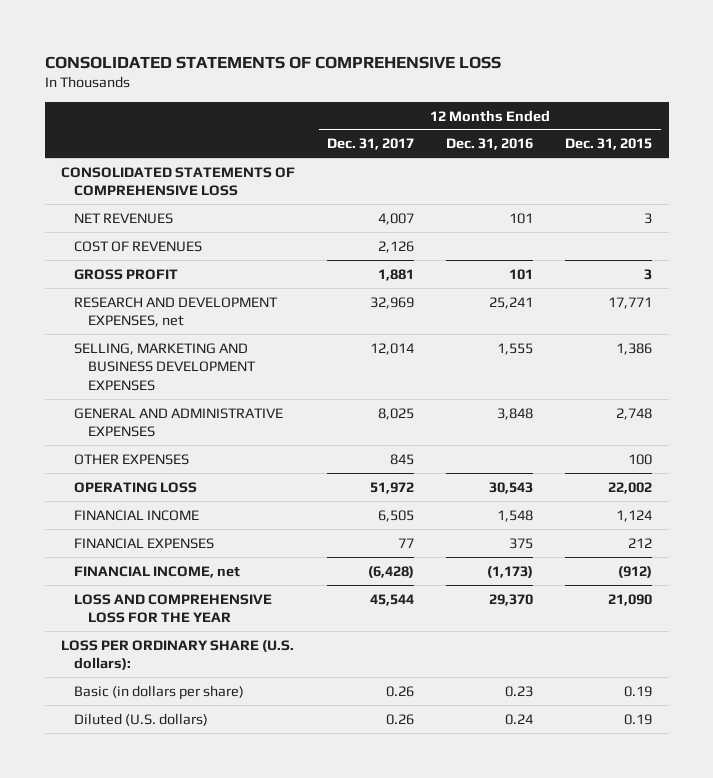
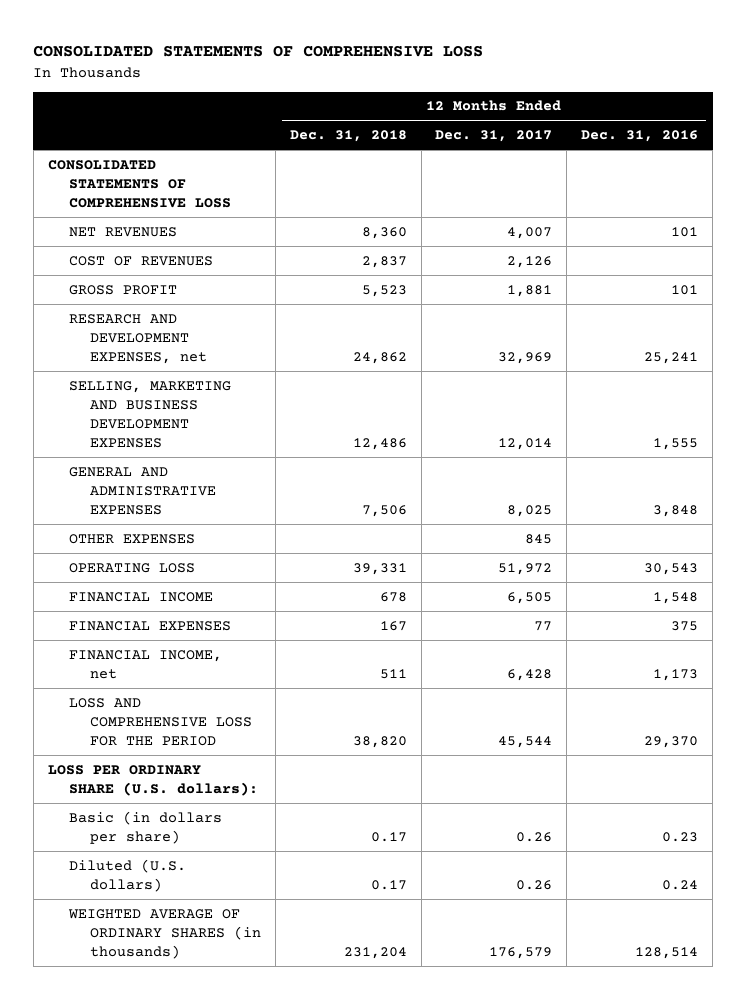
[565,138,653,151] Dec. 31, 2015 -> none
none -> [289,130,407,143] Dec. 31, 2018
[368,565,415,578] (6,428) -> [507,668,553,681] 6,428
[487,565,534,578] (1,173) -> [653,668,699,681] 1,173
[74,593,273,624] LOSS AND COMPREHENSIVE LOSS FOR THE YEAR -> [68,697,252,746] LOSS AND COMPREHENSIVE LOSS FOR THE PERIOD
none -> [67,908,261,959] WEIGHTED AVERAGE OF ORDINARY SHARES (in thousands)

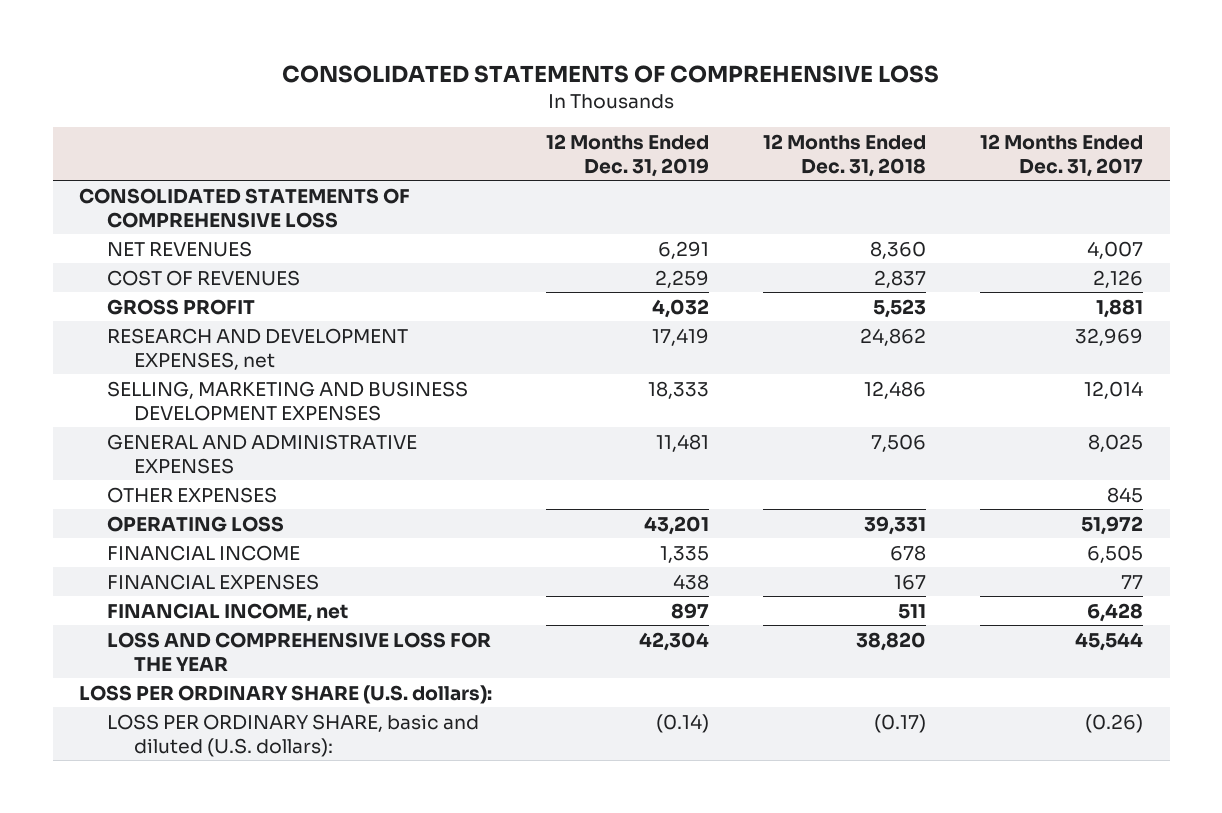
[581,130,699,143] Dec. 31, 2016 -> none
none -> [546,133,710,177] 12 Months Ended Dec. 31, 2019
[68,697,252,746] LOSS AND COMPREHENSIVE LOSS FOR THE PERIOD -> [106,631,491,671] LOSS AND COMPREHENSIVE LOSS FOR THE YEAR
[68,810,222,844] Basic (in dollars per share) -> none
[68,858,186,892] Diluted (U.S. dollars) -> none
[67,908,261,959] WEIGHTED AVERAGE OF ORDINARY SHARES (in thousands) -> none
none -> [106,713,479,757] LOSS PER ORDINARY SHARE, basic and diluted (U.S. dollars):

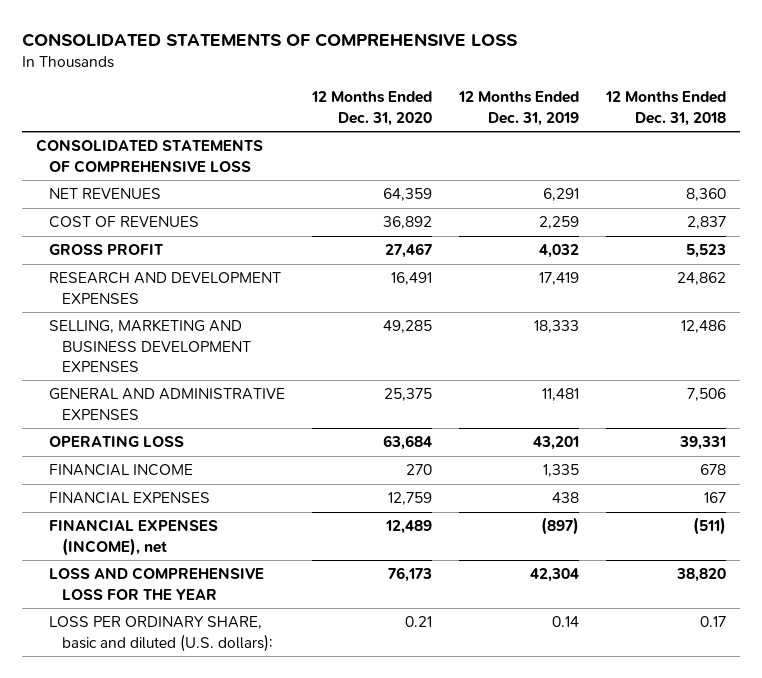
[979,133,1143,177] 12 Months Ended Dec. 31, 2017 -> none
none -> [310,91,432,126] 12 Months Ended Dec. 31, 2020
[106,327,408,370] RESEARCH AND DEVELOPMENT EXPENSES, net -> [48,272,281,304] RESEARCH AND DEVELOPMENT EXPENSES
[106,486,277,503] OTHER EXPENSES -> none
[106,602,348,622] FINANCIAL INCOME, net -> [48,519,218,556] FINANCIAL EXPENSES (INCOME), net
[671,602,710,619] 897 -> [540,517,579,536] (897)
[898,603,927,619] 511 -> [693,517,727,536] (511)
[79,684,493,704] LOSS PER ORDINARY SHARE (U.S. dollars): -> none
[656,713,710,733] (0.14) -> [551,616,579,628] 0.14
[874,713,927,733] (0.17) -> [700,616,727,628] 0.17

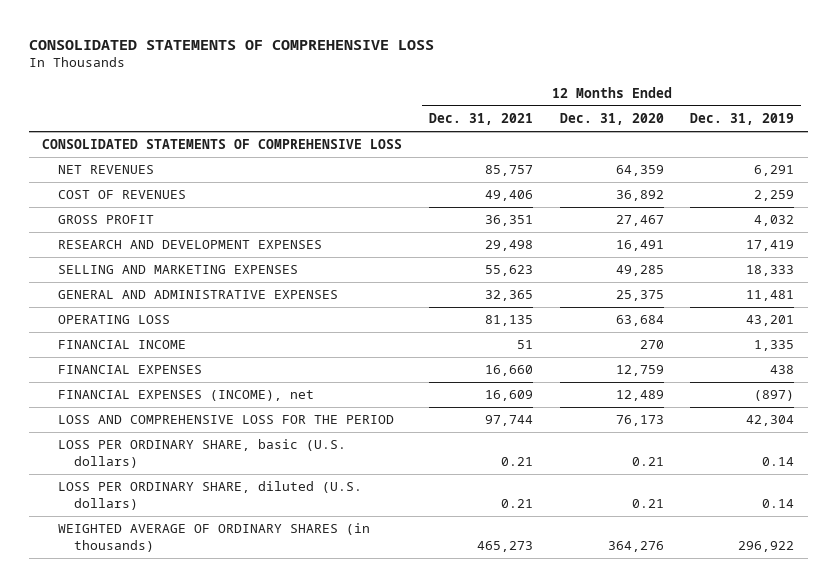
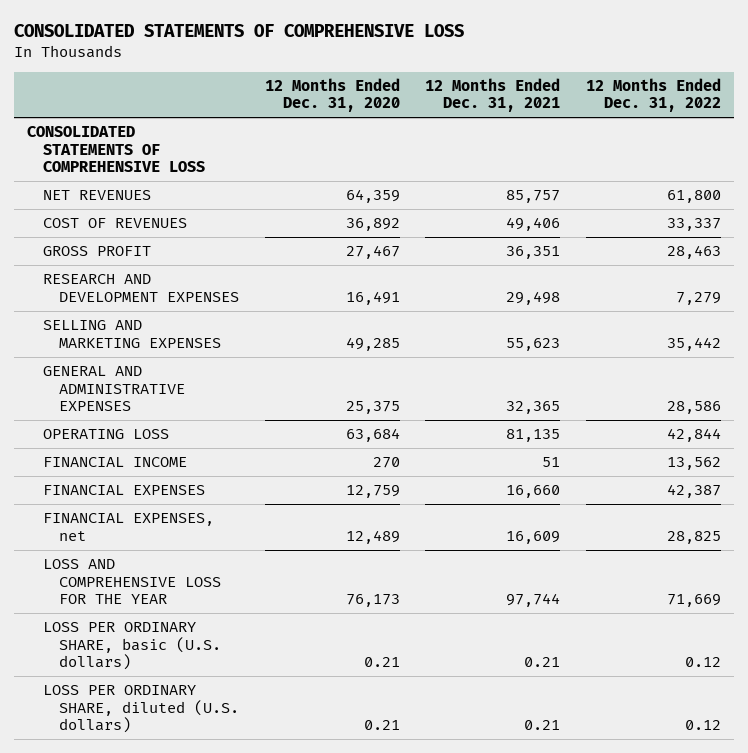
[690,113,795,126] Dec. 31, 2019 -> none
none -> [586,77,722,113] 12 Months Ended Dec. 31, 2022
[58,390,315,402] FINANCIAL EXPENSES (INCOME), net -> [42,513,214,541] FINANCIAL EXPENSES, net
[58,415,395,425] LOSS AND COMPREHENSIVE LOSS FOR THE PERIOD -> [42,559,221,605] LOSS AND COMPREHENSIVE LOSS FOR THE YEAR
[58,523,371,553] WEIGHTED AVERAGE OF ORDINARY SHARES (in thousands) -> none

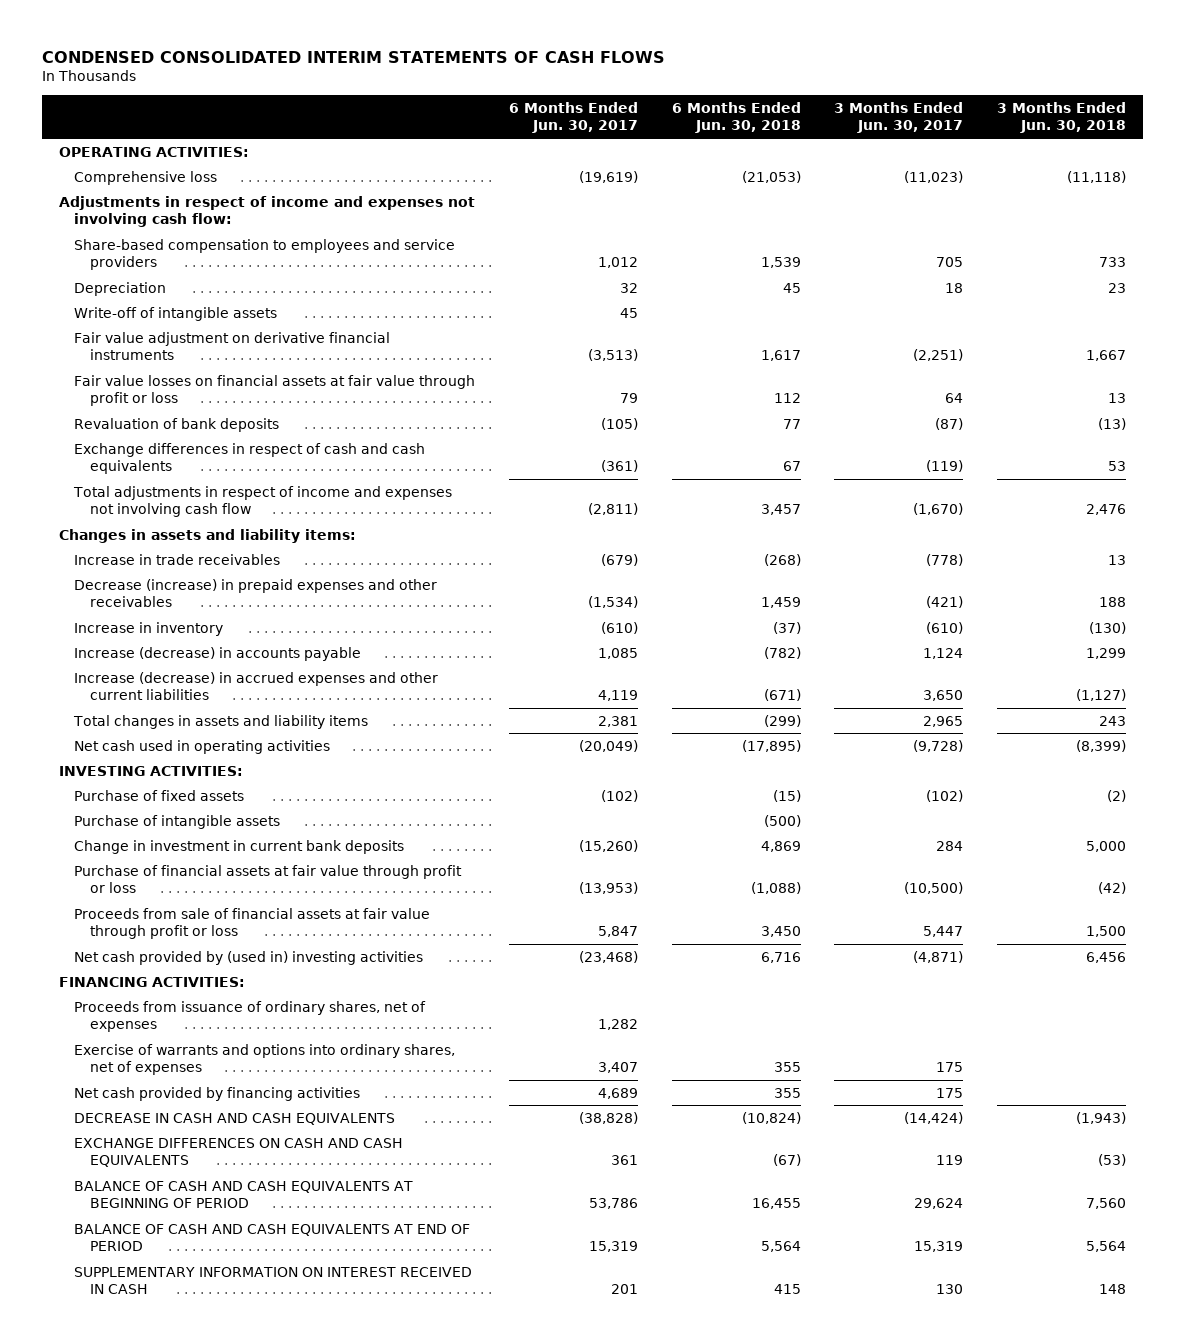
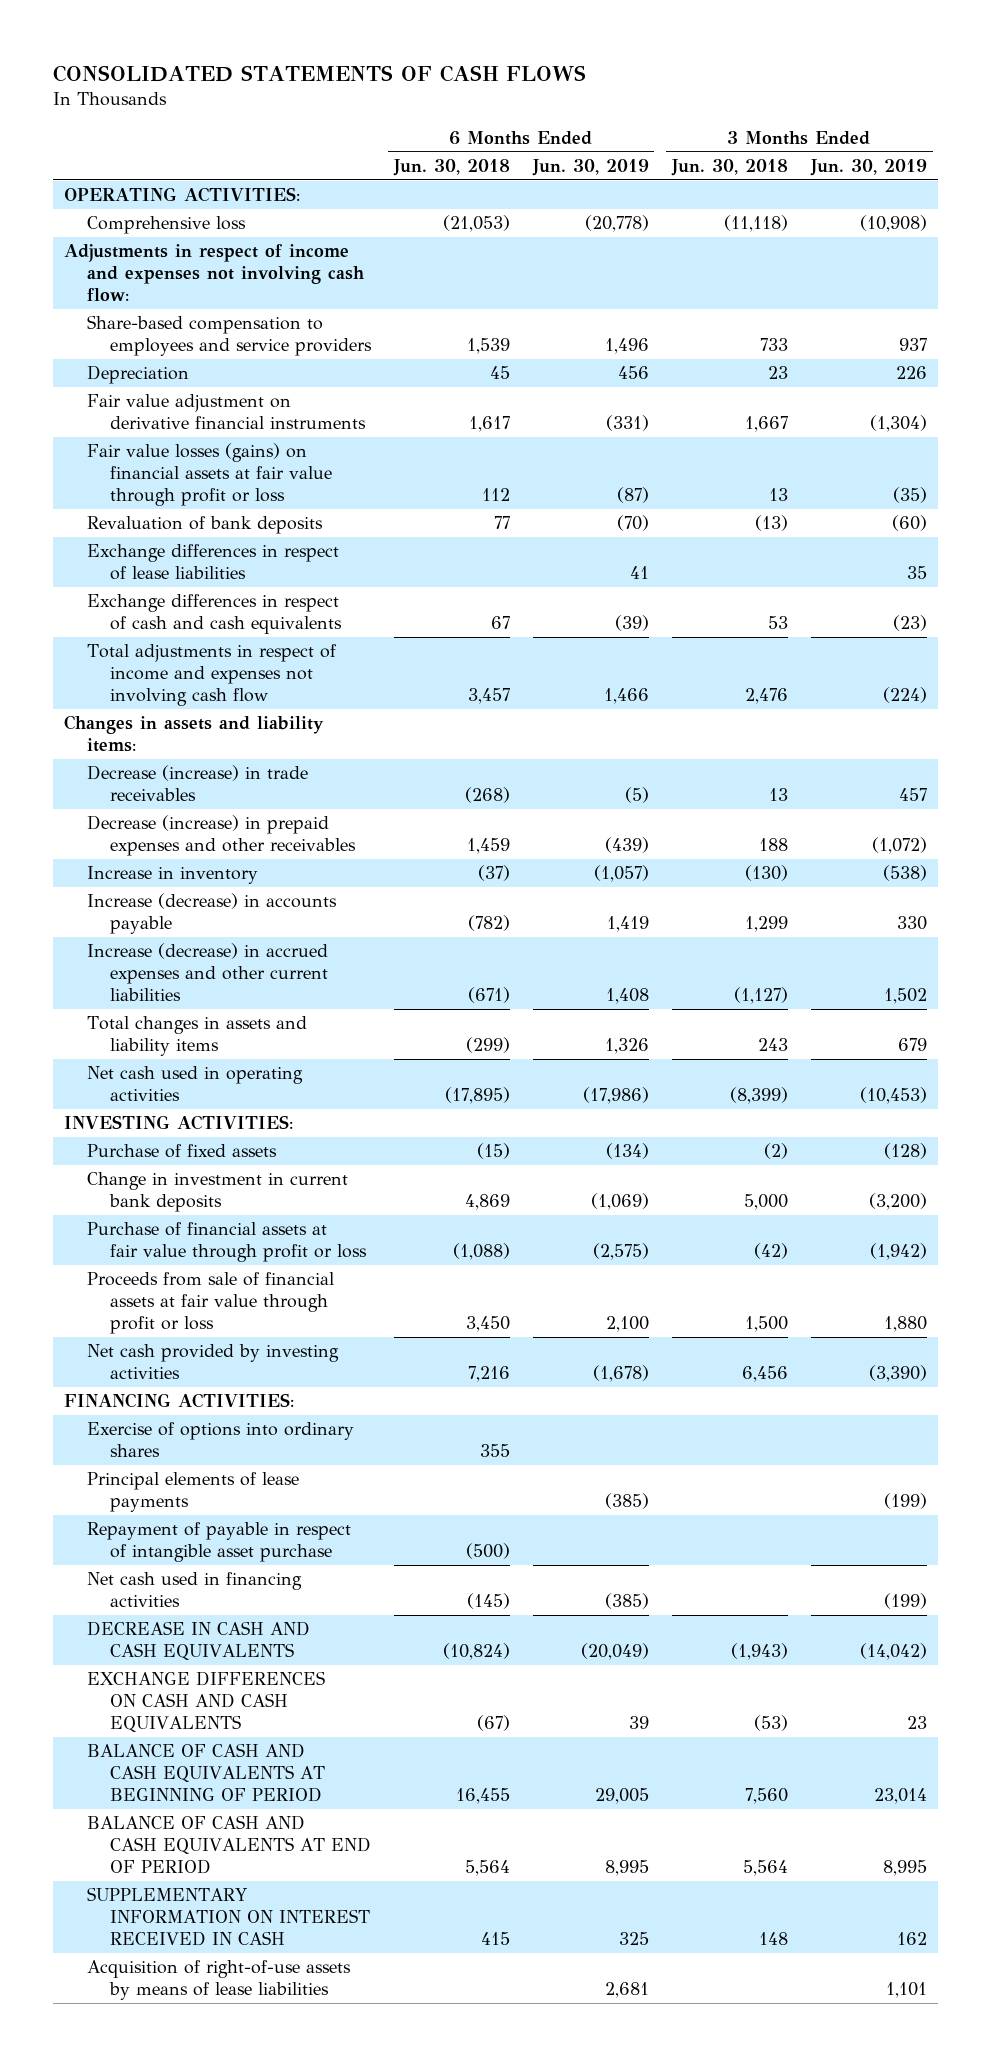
[41,51,665,64] CONDENSED CONSOLIDATED INTERIM STATEMENTS OF CASH FLOWS -> [52,64,586,82] CONSOLIDATED STATEMENTS OF CASH FLOWS
[509,101,639,134] 6 Months Ended Jun. 30, 2017 -> none
[834,101,964,134] 3 Months Ended Jun. 30, 2017 -> none
none -> [531,158,649,176] Jun. 30, 2019
none -> [809,158,927,176] Jun. 30, 2019
[74,306,278,321] Write-off of intangible assets -> none
[74,374,476,407] Fair value losses on financial assets at fair value through profit or loss -> [86,443,332,507] Fair value losses (gains) on financial assets at fair value through profit or loss
none -> [86,544,339,581] Exchange differences in respect of lease liabilities
[74,553,281,565] Increase in trade receivables -> [86,765,308,802] Decrease (increase) in trade receivables
[74,814,281,829] Purchase of intangible assets -> none
[74,950,424,965] Net cash provided by (used in) investing activities -> [86,1344,339,1380] Net cash provided by investing activities
[760,951,801,963] 6,716 -> [467,1366,510,1383] 7,216
[74,1000,427,1033] Proceeds from issuance of ordinary shares, net of expenses -> none
[74,1043,456,1076] Exercise of warrants and options into ordinary shares, net of expenses -> [86,1422,354,1458] Exercise of options into ordinary shares
none -> [86,1472,299,1513] Principal elements of lease payments
none -> [86,1522,351,1563] Repayment of payable in respect of intangible asset purchase
[74,1086,361,1101] Net cash provided by financing activities -> [86,1572,302,1608] Net cash used in financing activities
[773,1087,801,1098] 355 -> [466,1593,510,1610] (145)
none -> [86,1960,351,2001] Acquisition of right-of-use assets by means of lease liabilities

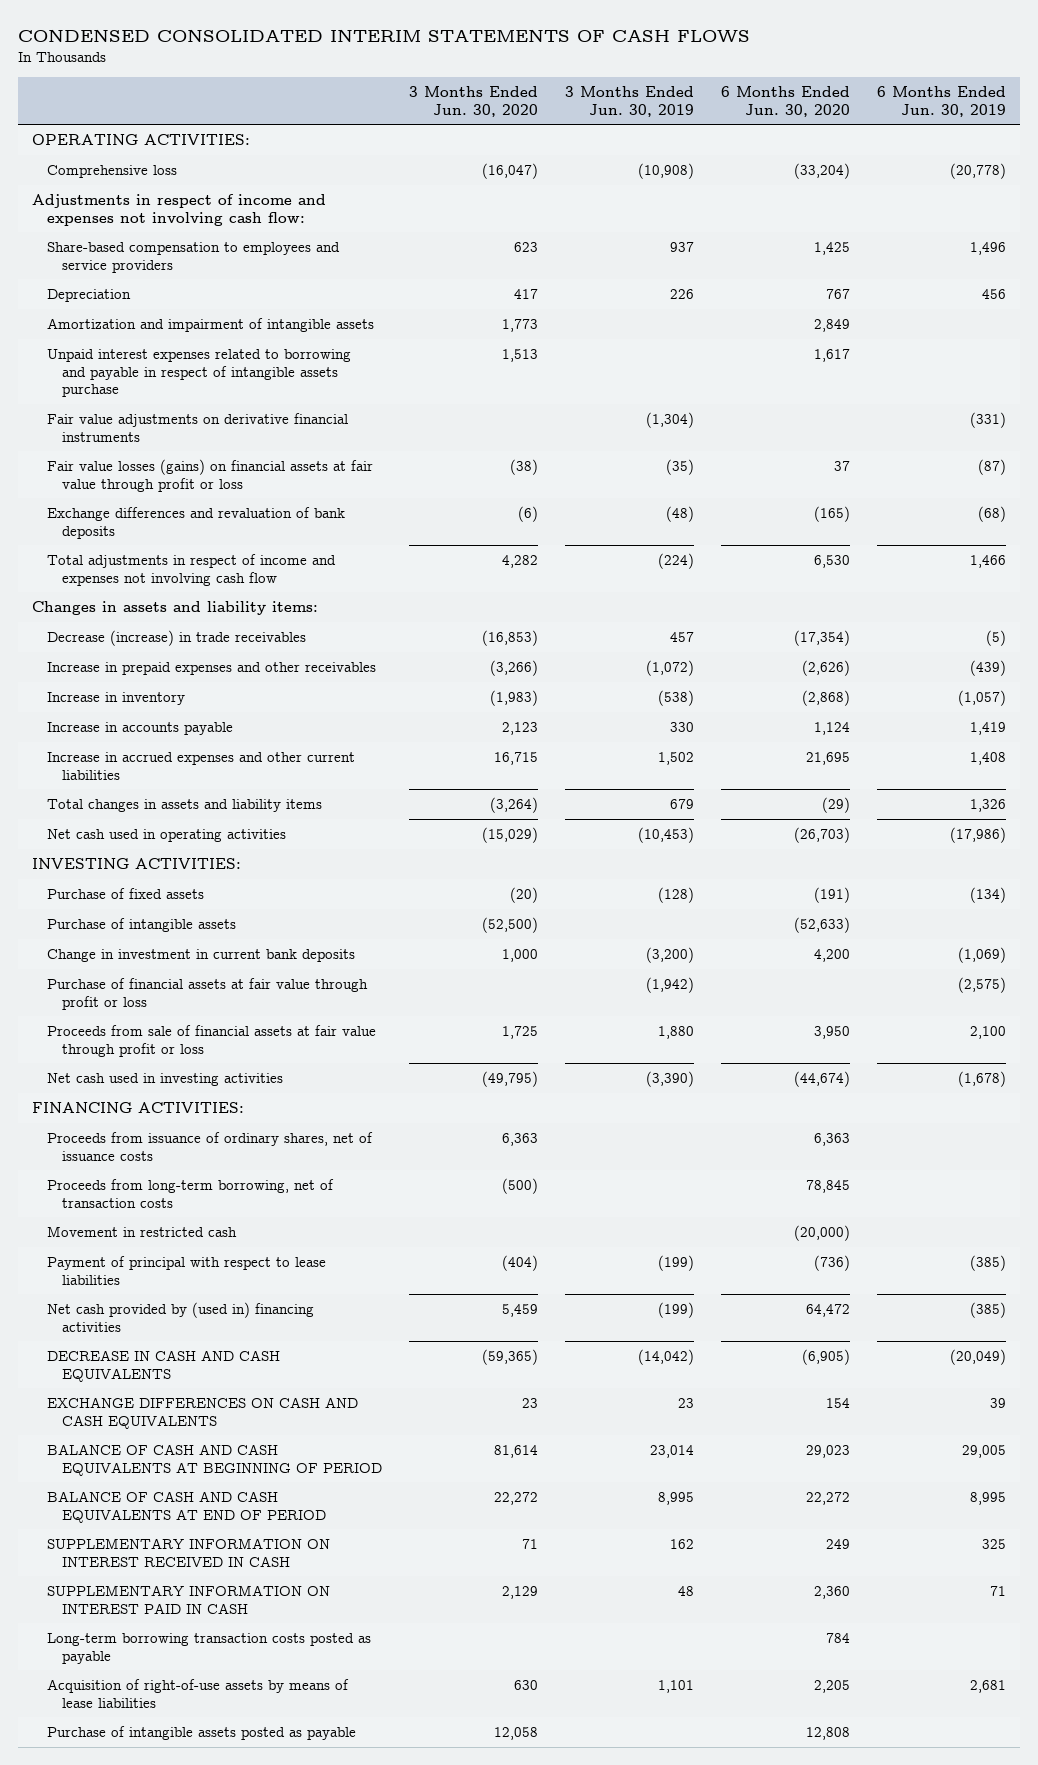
[52,64,586,82] CONSOLIDATED STATEMENTS OF CASH FLOWS -> [18,28,751,42] CONDENSED CONSOLIDATED INTERIM STATEMENTS OF CASH FLOWS
[392,158,510,176] Jun. 30, 2018 -> none
[670,158,788,176] Jun. 30, 2018 -> none
none -> [409,86,539,117] 3 Months Ended Jun. 30, 2020
none -> [721,86,851,117] 6 Months Ended Jun. 30, 2020
none -> [47,318,375,333] Amortization and impairment of intangible assets
none -> [47,349,352,398] Unpaid interest expenses related to borrowing and payable in respect of intangible assets purchase
[86,394,366,430] Fair value adjustment on derivative financial instruments -> [47,413,349,442] Fair value adjustments on derivative financial instruments
[86,544,339,581] Exchange differences in respect of lease liabilities -> none
[86,594,342,635] Exchange differences in respect of cash and cash equivalents -> none
[86,516,323,535] Revaluation of bank deposits -> [47,507,346,539] Exchange differences and revaluation of bank deposits
[616,515,649,532] (70) -> [978,506,1007,523] (68)
[891,515,927,532] (60) -> [666,506,695,523] (48)
[86,815,356,857] Decrease (increase) in prepaid expenses and other receivables -> [47,662,377,676] Increase in prepaid expenses and other receivables
[86,893,337,935] Increase (decrease) in accounts payable -> [47,722,234,736] Increase in accounts payable
[86,943,328,1002] Increase (decrease) in accrued expenses and other current liabilities -> [47,752,356,780] Increase in accrued expenses and other current liabilities
none -> [47,918,237,933] Purchase of intangible assets
[86,1344,339,1380] Net cash provided by investing activities -> [47,1073,284,1087] Net cash used in investing activities
[86,1422,354,1458] Exercise of options into ordinary shares -> none
[86,1522,351,1563] Repayment of payable in respect of intangible asset purchase -> none
none -> [47,1132,374,1161] Proceeds from issuance of ordinary shares, net of issuance costs
none -> [47,1179,335,1208] Proceeds from long-term borrowing, net of transaction costs
none -> [47,1226,238,1238] Movement in restricted cash
[86,1472,299,1513] Principal elements of lease payments -> [47,1256,327,1285] Payment of principal with respect to lease liabilities
[86,1572,302,1608] Net cash used in financing activities -> [47,1302,315,1332] Net cash provided by (used in) financing activities
none -> [47,1585,331,1614] SUPPLEMENTARY INFORMATION ON INTEREST PAID IN CASH
none -> [47,1633,372,1664] Long-term borrowing transaction costs posted as payable
none -> [47,1726,357,1741] Purchase of intangible assets posted as payable

